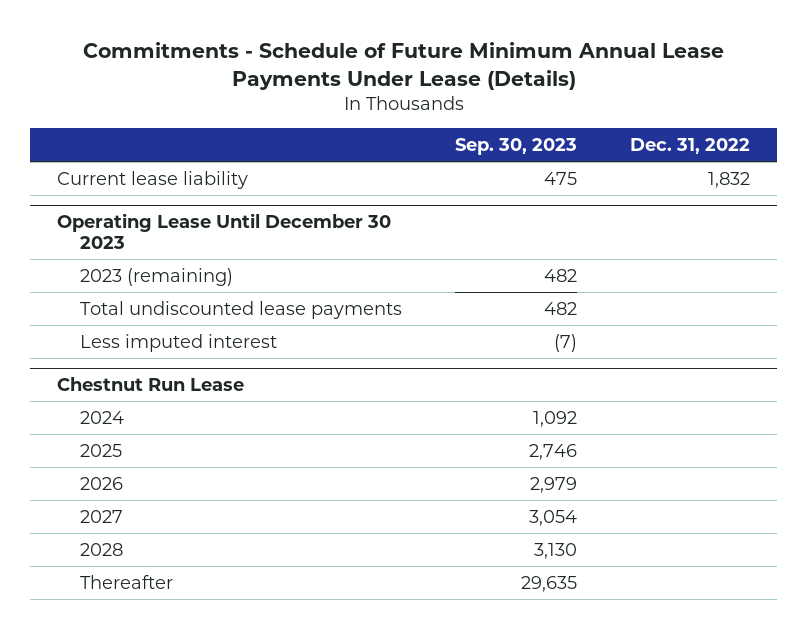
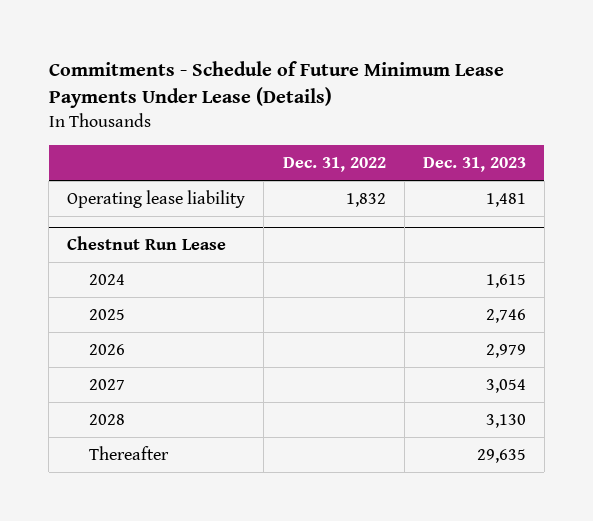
[82,42,724,91] Commitments - Schedule of Future Minimum Annual Lease Payments Under Lease (Details) -> [48,61,504,109] Commitments - Schedule of Future Minimum Lease Payments Under Lease (Details)
[454,138,577,156] Sep. 30, 2023 -> none
none -> [422,156,526,172] Dec. 31, 2023
[56,213,391,250] Operating Lease Until December 30 2023 -> none
[79,267,233,286] 2023 (remaining) -> none
[79,300,402,319] Total undiscounted lease payments -> none
[79,333,277,352] Less imputed interest -> none
[56,170,248,189] Current lease liability -> [67,190,246,209] Operating lease liability

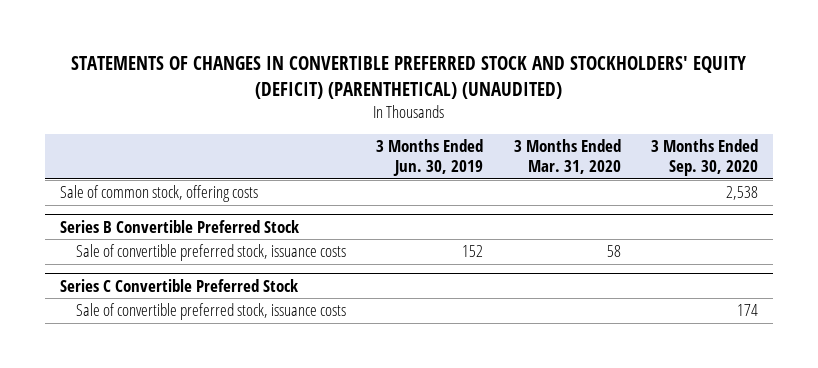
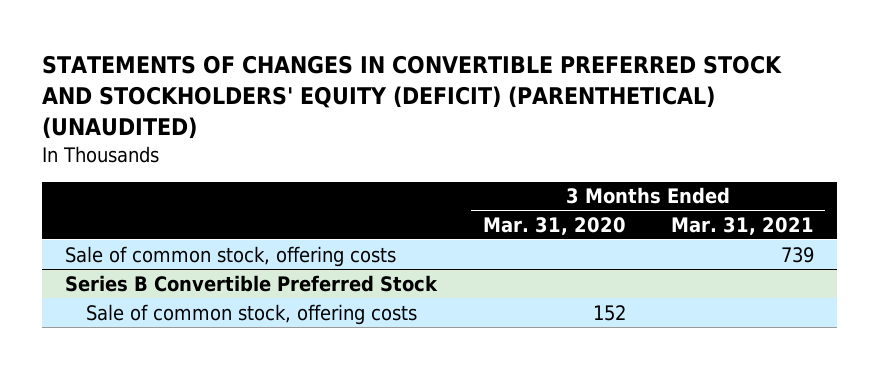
[376,139,484,177] 3 Months Ended Jun. 30, 2019 -> none
[650,139,758,177] 3 Months Ended Sep. 30, 2020 -> none
none -> [671,216,815,235] Mar. 31, 2021
[75,244,346,262] Sale of convertible preferred stock, issuance costs -> none
[60,278,299,292] Series C Convertible Preferred Stock -> none
[75,303,346,321] Sale of convertible preferred stock, issuance costs -> none
none -> [85,303,417,325] Sale of common stock, offering costs

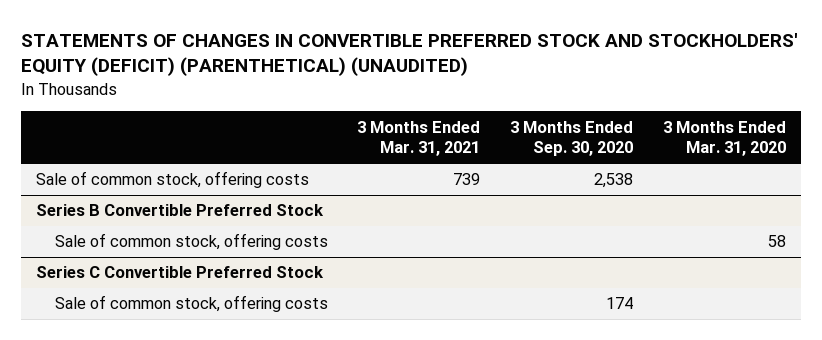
none -> [510,120,634,157] 3 Months Ended Sep. 30, 2020
[592,304,626,321] 152 -> [768,235,787,248] 58
none -> [36,266,325,279] Series C Convertible Preferred Stock
none -> [54,295,328,313] Sale of common stock, offering costs

